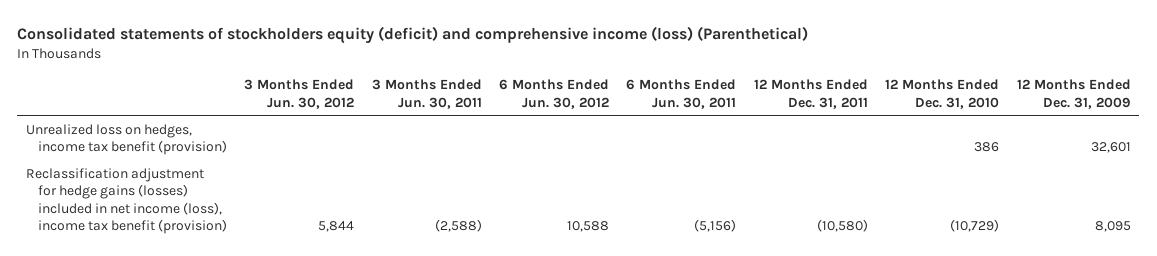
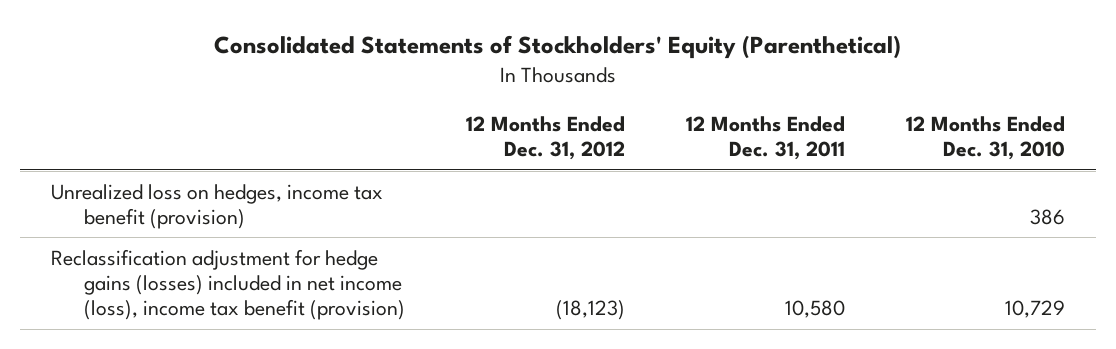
[17,25,809,44] Consolidated statements of stockholders equity (deficit) and comprehensive income (loss) (Parenthetical) -> [213,35,901,60] Consolidated Statements of Stockholders' Equity (Parenthetical)
[244,79,355,109] 3 Months Ended Jun. 30, 2012 -> none
[371,79,482,109] 3 Months Ended Jun. 30, 2011 -> none
[498,79,609,109] 6 Months Ended Jun. 30, 2012 -> none
[626,79,737,109] 6 Months Ended Jun. 30, 2011 -> none
[1016,79,1131,109] 12 Months Ended Dec. 31, 2009 -> none
none -> [465,115,625,161] 12 Months Ended Dec. 31, 2012
[816,219,868,233] (10,580) -> [785,300,846,319] 10,580
[950,219,1000,233] (10,729) -> [1005,300,1066,319] 10,729

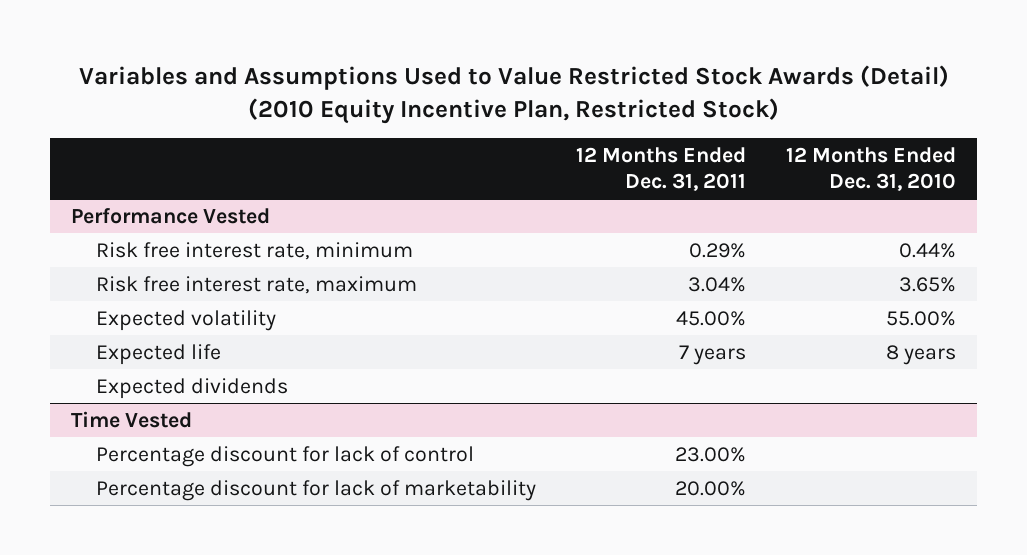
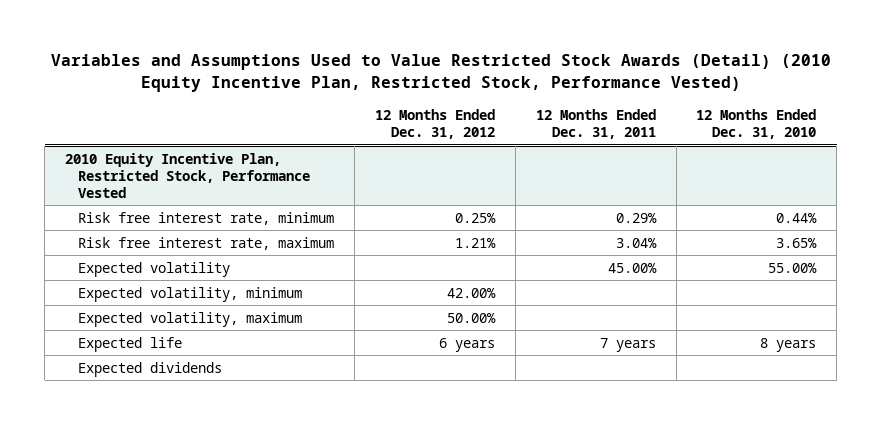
[78,64,949,124] Variables and Assumptions Used to Value Restricted Stock Awards (Detail) (2010 Equity Incentive Plan, Restricted Stock) -> [50,54,831,93] Variables and Assumptions Used to Value Restricted Stock Awards (Detail) (2010 Equity Incentive Plan, Restricted Stock, Performance Vested)
none -> [374,109,495,140] 12 Months Ended Dec. 31, 2012
[70,207,270,224] Performance Vested -> none
none -> [65,152,311,198] 2010 Equity Incentive Plan, Restricted Stock, Performance Vested
none -> [78,286,303,302] Expected volatility, minimum
none -> [78,311,303,327] Expected volatility, maximum
[70,410,192,428] Time Vested -> none
[95,445,474,467] Percentage discount for lack of control -> none
[95,479,536,501] Percentage discount for lack of marketability -> none

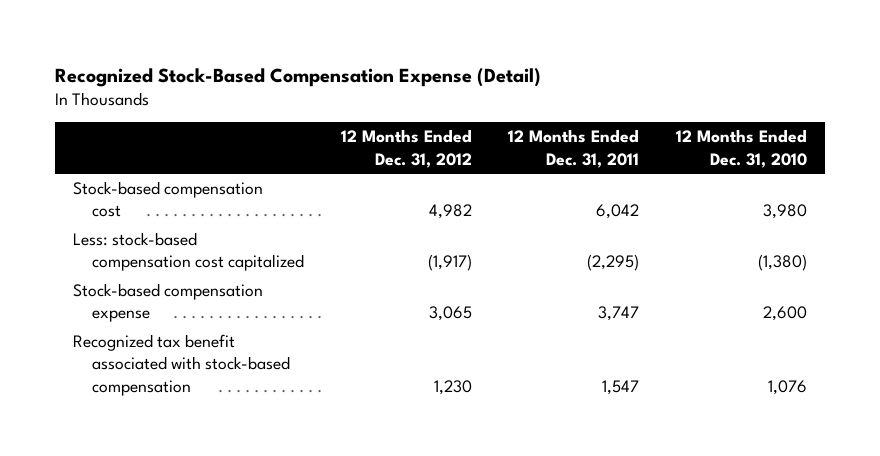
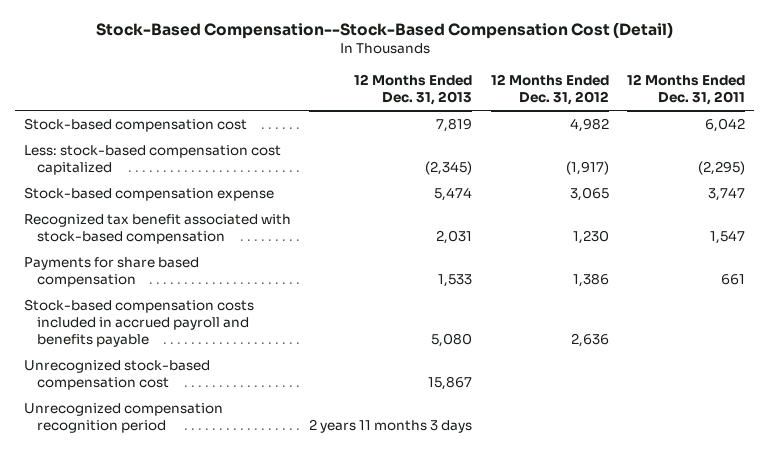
[54,67,541,87] Recognized Stock-Based Compensation Expense (Detail) -> [95,22,673,40] Stock-Based Compensation--Stock-Based Compensation Cost (Detail)
[675,129,807,168] 12 Months Ended Dec. 31, 2010 -> none
none -> [354,73,473,105] 12 Months Ended Dec. 31, 2013
none -> [23,257,199,288] Payments for share based compensation
none -> [23,299,254,348] Stock-based compensation costs included in accrued payroll and benefits payable
none -> [23,360,210,391] Unrecognized stock-based compensation cost
none -> [23,403,223,434] Unrecognized compensation recognition period

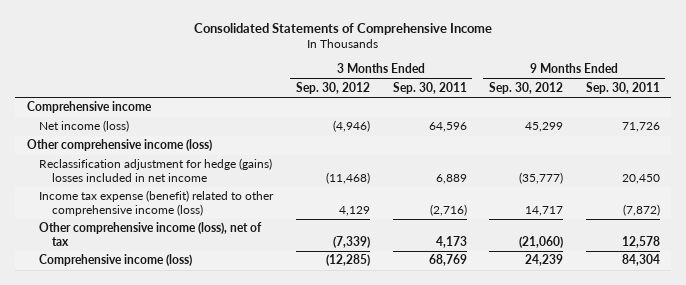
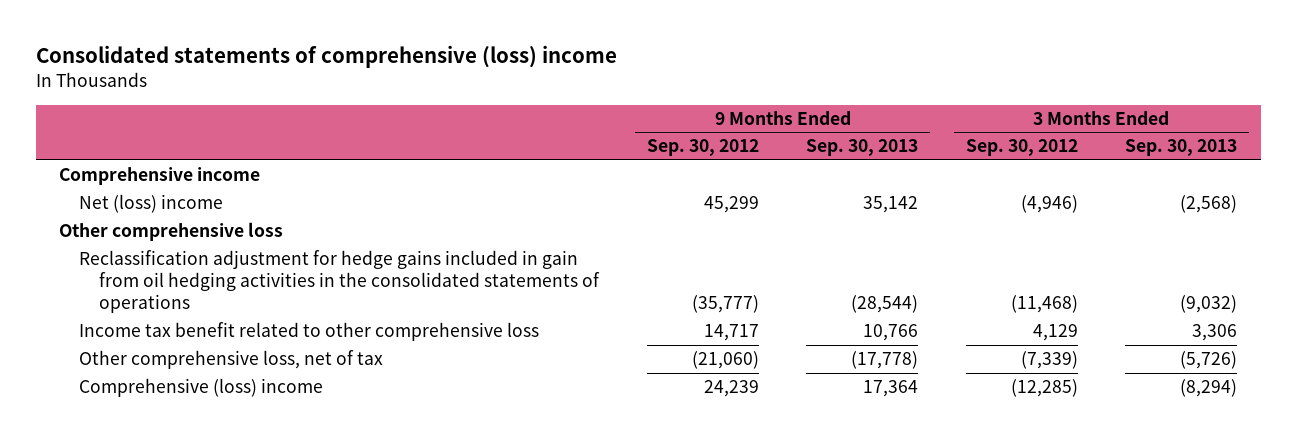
[194,23,493,36] Consolidated Statements of Comprehensive Income -> [35,45,617,69] Consolidated statements of comprehensive (loss) income
[392,81,467,94] Sep. 30, 2011 -> none
[585,81,660,94] Sep. 30, 2011 -> none
none -> [806,139,919,157] Sep. 30, 2013
none -> [1125,139,1238,157] Sep. 30, 2013
[39,120,130,133] Net income (loss) -> [79,194,224,214] Net (loss) income
[26,139,212,152] Other comprehensive income (loss) -> [59,222,284,242] Other comprehensive loss
[39,158,273,182] Reclassification adjustment for hedge (gains) losses included in net income -> [79,250,601,314] Reclassification adjustment for hedge gains included in gain from oil hedging activities in the consolidated statements of operations
[39,190,275,216] Income tax expense (benefit) related to other comprehensive income (loss) -> [79,322,540,342] Income tax benefit related to other comprehensive loss
[39,222,263,246] Other comprehensive income (loss), net of tax -> [79,350,384,370] Other comprehensive loss, net of tax
[39,254,193,267] Comprehensive income (loss) -> [79,378,324,398] Comprehensive (loss) income

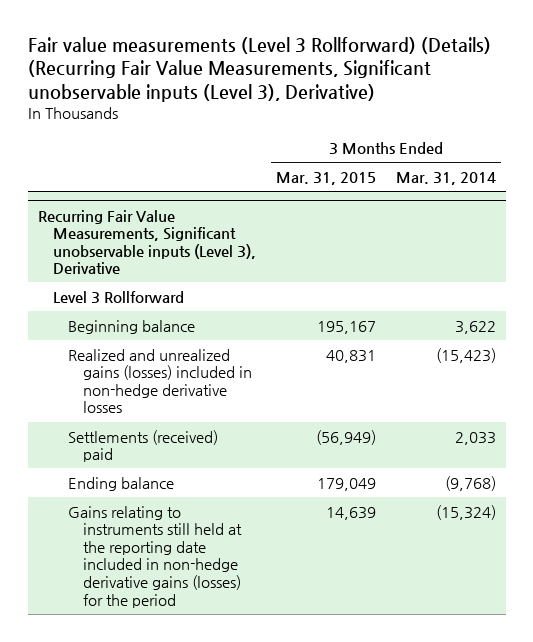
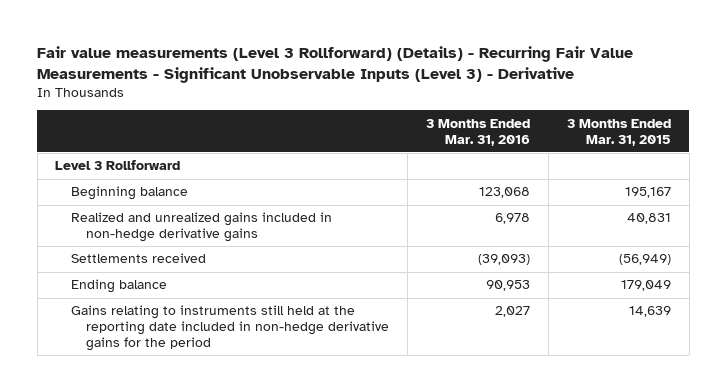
[27,37,491,102] Fair value measurements (Level 3 Rollforward) (Details) (Recurring Fair Value Measurements, Significant unobservable inputs (Level 3), Derivative) -> [37,45,634,83] Fair value measurements (Level 3 Rollforward) (Details) - Recurring Fair Value Measurements - Significant Unobservable Inputs (Level 3) - Derivative
[395,171,496,185] Mar. 31, 2014 -> none
none -> [425,118,530,146] 3 Months Ended Mar. 31, 2016
[37,209,256,275] Recurring Fair Value Measurements, Significant unobservable inputs (Level 3), Derivative -> none
[67,348,252,414] Realized and unrealized gains (losses) included in non-hedge derivative losses -> [70,212,332,243] Realized and unrealized gains included in non-hedge derivative gains
[67,429,218,463] Settlements (received) paid -> [70,253,206,264] Settlements received
[67,505,242,608] Gains relating to instruments still held at the reporting date included in non-hedge derivative gains (losses) for the period -> [70,305,390,351] Gains relating to instruments still held at the reporting date included in non-hedge derivative gains for the period

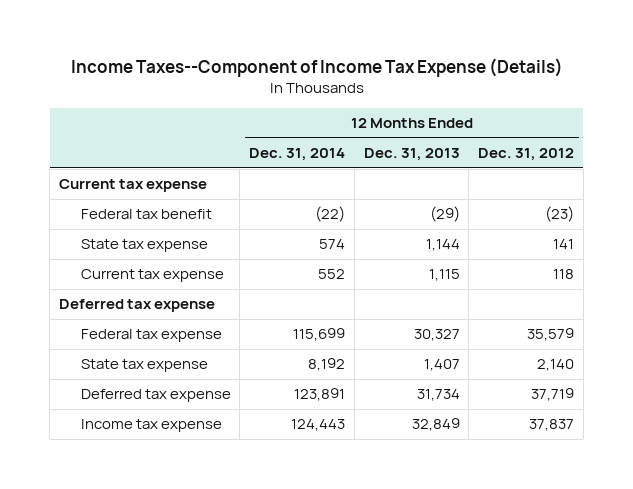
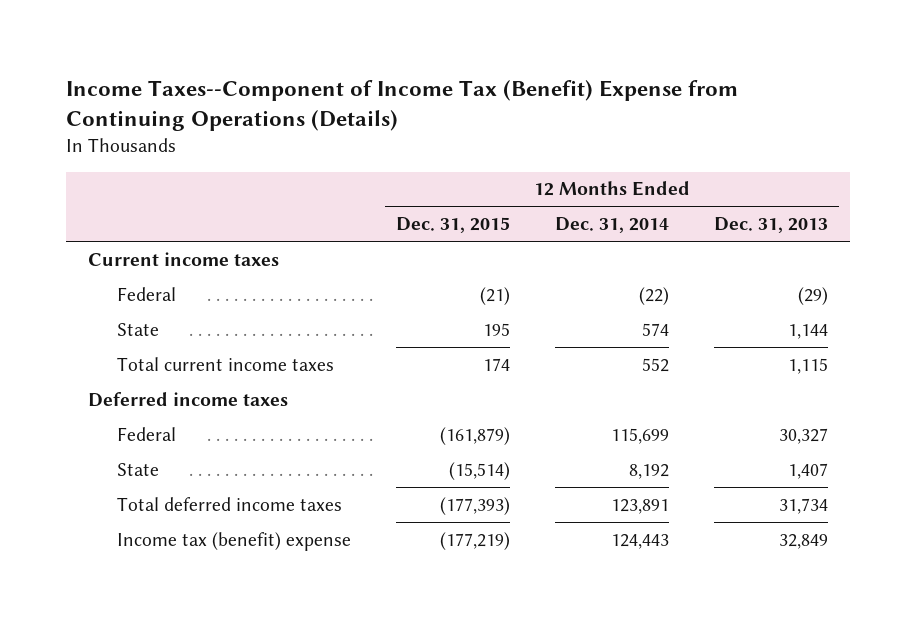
[70,57,563,77] Income Taxes--Component of Income Tax Expense (Details) -> [65,79,738,132] Income Taxes--Component of Income Tax (Benefit) Expense from Continuing Operations (Details)
[477,148,574,162] Dec. 31, 2012 -> none
none -> [395,217,510,234] Dec. 31, 2015
[59,179,208,193] Current tax expense -> [88,251,280,266] Current income taxes
[80,209,212,220] Federal tax benefit -> [116,286,176,301] Federal
[80,239,208,253] State tax expense -> [116,322,159,336] State
[80,269,224,283] Current tax expense -> [116,356,334,371] Total current income taxes
[59,299,216,313] Deferred tax expense -> [88,391,289,407] Deferred income taxes
[80,329,222,343] Federal tax expense -> [116,426,176,441] Federal
[80,359,208,373] State tax expense -> [116,462,159,476] State
[80,389,231,403] Deferred tax expense -> [116,496,342,511] Total deferred income taxes
[80,419,222,433] Income tax expense -> [116,531,351,551] Income tax (benefit) expense

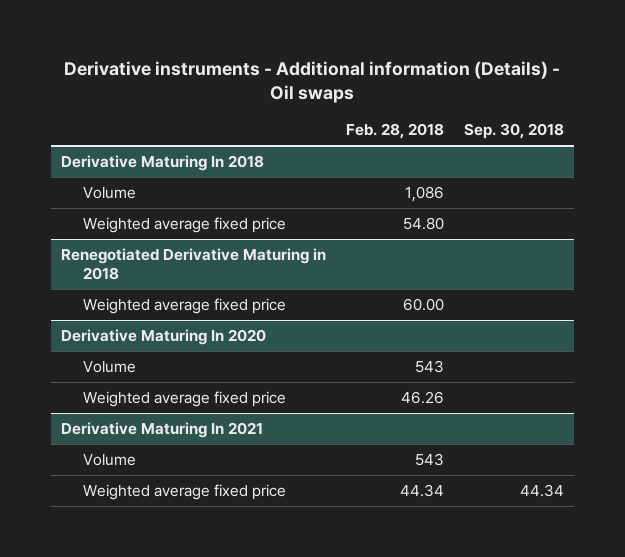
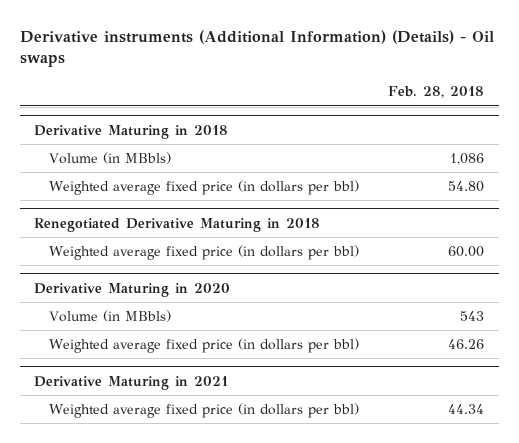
[64,60,561,103] Derivative instruments - Additional information (Details) - Oil swaps -> [19,29,494,68] Derivative instruments (Additional Information) (Details) - Oil swaps
[464,123,565,140] Sep. 30, 2018 -> none
[60,155,264,172] Derivative Maturing In 2018 -> [34,124,229,139] Derivative Maturing in 2018
[82,187,136,200] Volume -> [49,152,172,165] Volume (in MBbls)
[82,217,286,234] Weighted average fixed price -> [49,180,360,196] Weighted average fixed price (in dollars per bbl)
[82,454,136,467] Volume -> none
[82,298,286,315] Weighted average fixed price -> [49,245,360,261] Weighted average fixed price (in dollars per bbl)
[60,329,266,346] Derivative Maturing In 2020 -> [34,282,231,297] Derivative Maturing in 2020
[82,361,136,374] Volume -> [49,310,172,323] Volume (in MBbls)
[82,391,286,408] Weighted average fixed price -> [49,338,360,354] Weighted average fixed price (in dollars per bbl)
[60,422,263,439] Derivative Maturing In 2021 -> [34,375,229,390] Derivative Maturing in 2021
[82,484,286,501] Weighted average fixed price -> [49,403,360,419] Weighted average fixed price (in dollars per bbl)

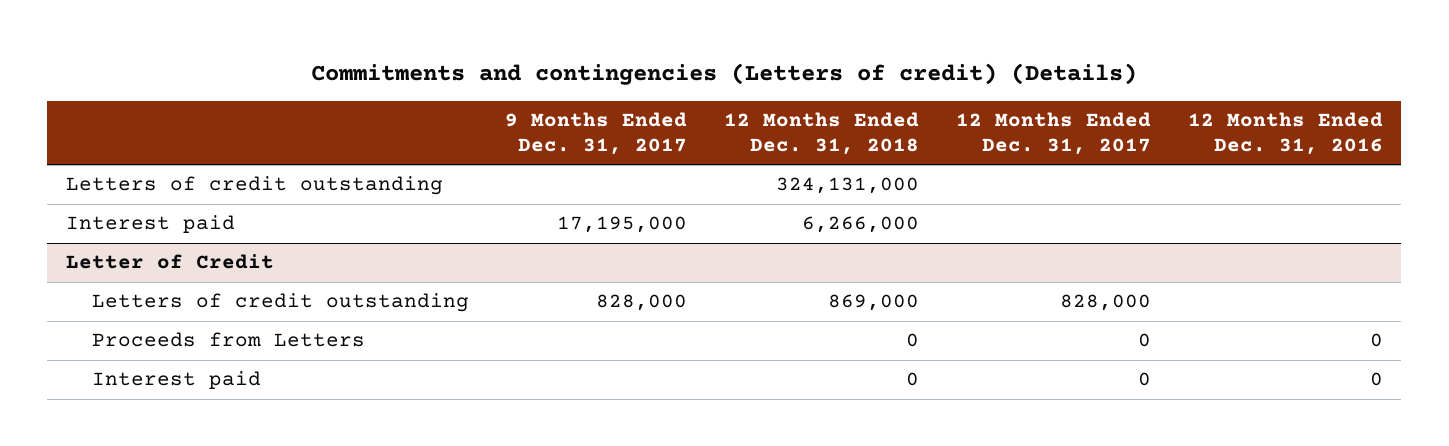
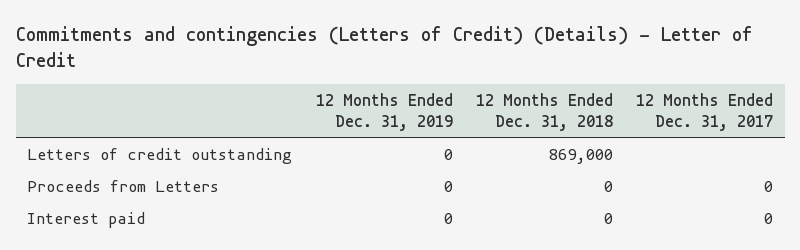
[311,62,1138,85] Commitments and contingencies (Letters of credit) (Details) -> [15,26,753,68] Commitments and contingencies (Letters of Credit) (Details) - Letter of Credit
[505,112,688,156] 9 Months Ended Dec. 31, 2017 -> none
[1187,112,1383,156] 12 Months Ended Dec. 31, 2016 -> none
none -> [315,92,453,131] 12 Months Ended Dec. 31, 2019
[65,215,235,234] Interest paid -> none
[65,254,274,270] Letter of Credit -> none
[91,293,469,313] Letters of credit outstanding -> none
[776,177,920,195] 324,131,000 -> [548,148,613,164] 869,000

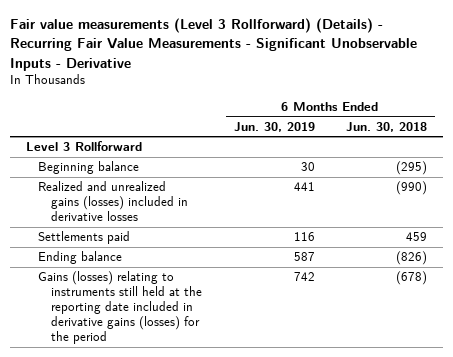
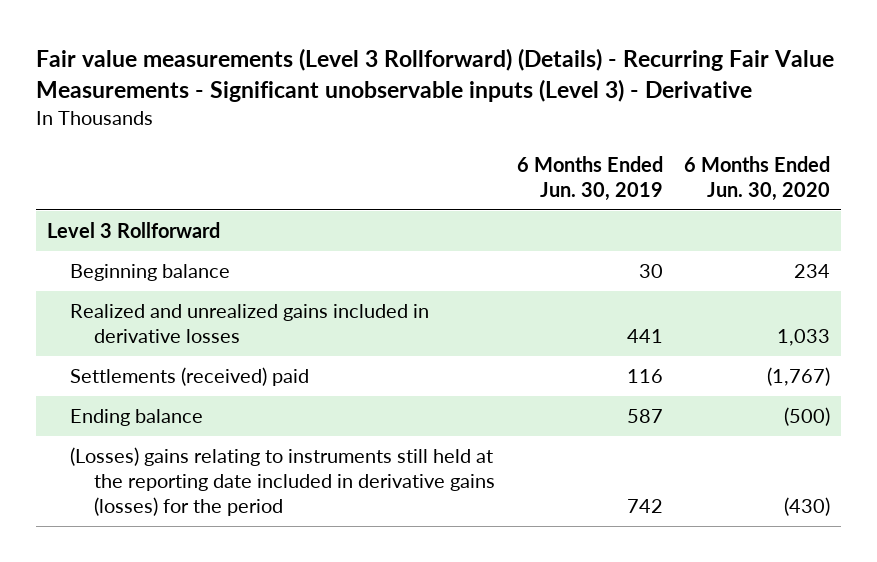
[10,18,418,71] Fair value measurements (Level 3 Rollforward) (Details) - Recurring Fair Value Measurements - Significant Unobservable Inputs - Derivative -> [35,47,834,102] Fair value measurements (Level 3 Rollforward) (Details) - Recurring Fair Value Measurements - Significant unobservable inputs (Level 3) - Derivative
[345,121,427,132] Jun. 30, 2018 -> none
none -> [684,155,831,201] 6 Months Ended Jun. 30, 2020
[38,181,189,222] Realized and unrealized gains (losses) included in derivative losses -> [70,304,430,344] Realized and unrealized gains included in derivative losses
[38,231,131,245] Settlements paid -> [70,367,310,387] Settlements (received) paid
[38,271,203,345] Gains (losses) relating to instruments still held at the reporting date included in derivative gains (losses) for the period -> [70,447,495,517] (Losses) gains relating to instruments still held at the reporting date included in derivative gains (losses) for the period

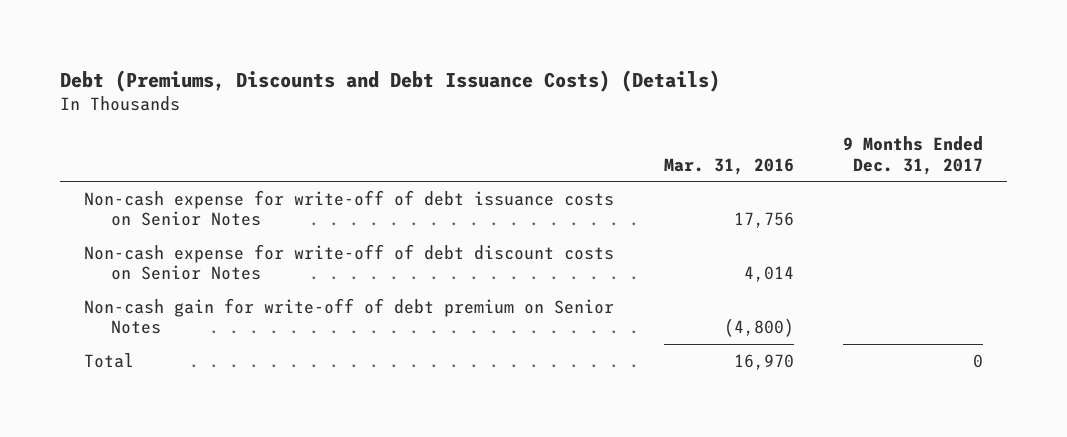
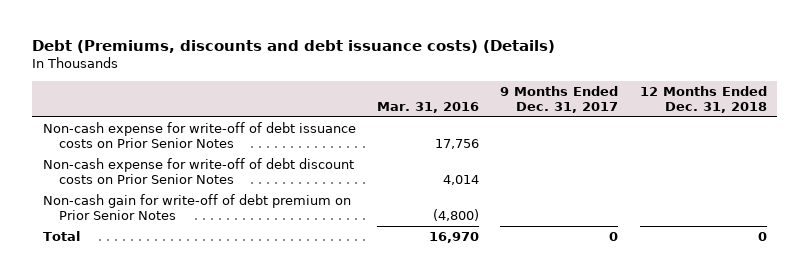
[59,69,720,92] Debt (Premiums, Discounts and Debt Issuance Costs) (Details) -> [31,40,555,54] Debt (Premiums, discounts and debt issuance costs) (Details)
none -> [639,85,767,114] 12 Months Ended Dec. 31, 2018
[84,189,615,227] Non-cash expense for write-off of debt issuance costs on Senior Notes -> [42,121,356,149] Non-cash expense for write-off of debt issuance costs on Prior Senior Notes
[84,243,615,281] Non-cash expense for write-off of debt discount costs on Senior Notes -> [42,157,354,185] Non-cash expense for write-off of debt discount costs on Prior Senior Notes
[84,297,615,335] Non-cash gain for write-off of debt premium on Senior Notes -> [42,193,351,221] Non-cash gain for write-off of debt premium on Prior Senior Notes

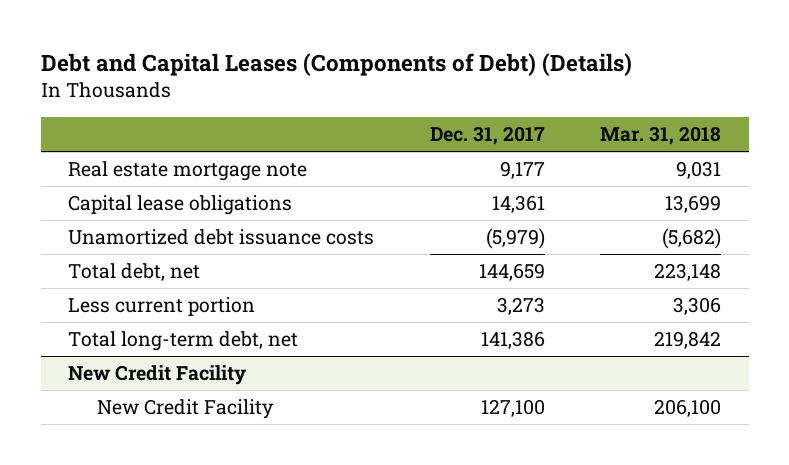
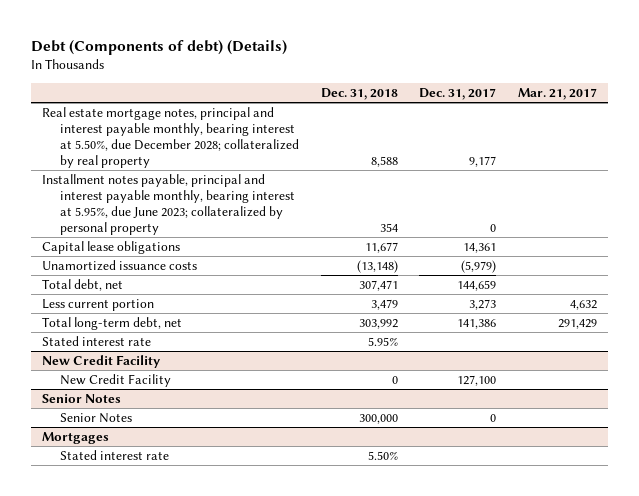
[40,53,632,77] Debt and Capital Leases (Components of Debt) (Details) -> [30,40,287,56] Debt (Components of debt) (Details)
[600,126,722,146] Mar. 31, 2018 -> none
none -> [320,87,398,100] Dec. 31, 2018
none -> [518,87,598,100] Mar. 21, 2017
[68,161,308,182] Real estate mortgage note -> [41,107,299,168] Real estate mortgage notes, principal and interest payable monthly, bearing interest at 5.50%, due December 2028; collateralized by real property
none -> [41,174,295,235] Installment notes payable, principal and interest payable monthly, bearing interest at 5.95%, due June 2023; collateralized by personal property
[68,229,375,246] Unamortized debt issuance costs -> [41,260,197,272] Unamortized issuance costs
none -> [41,336,151,347] Stated interest rate
none -> [41,394,121,404] Senior Notes
none -> [59,413,132,424] Senior Notes
none -> [41,432,109,445] Mortgages
none -> [59,450,169,461] Stated interest rate

